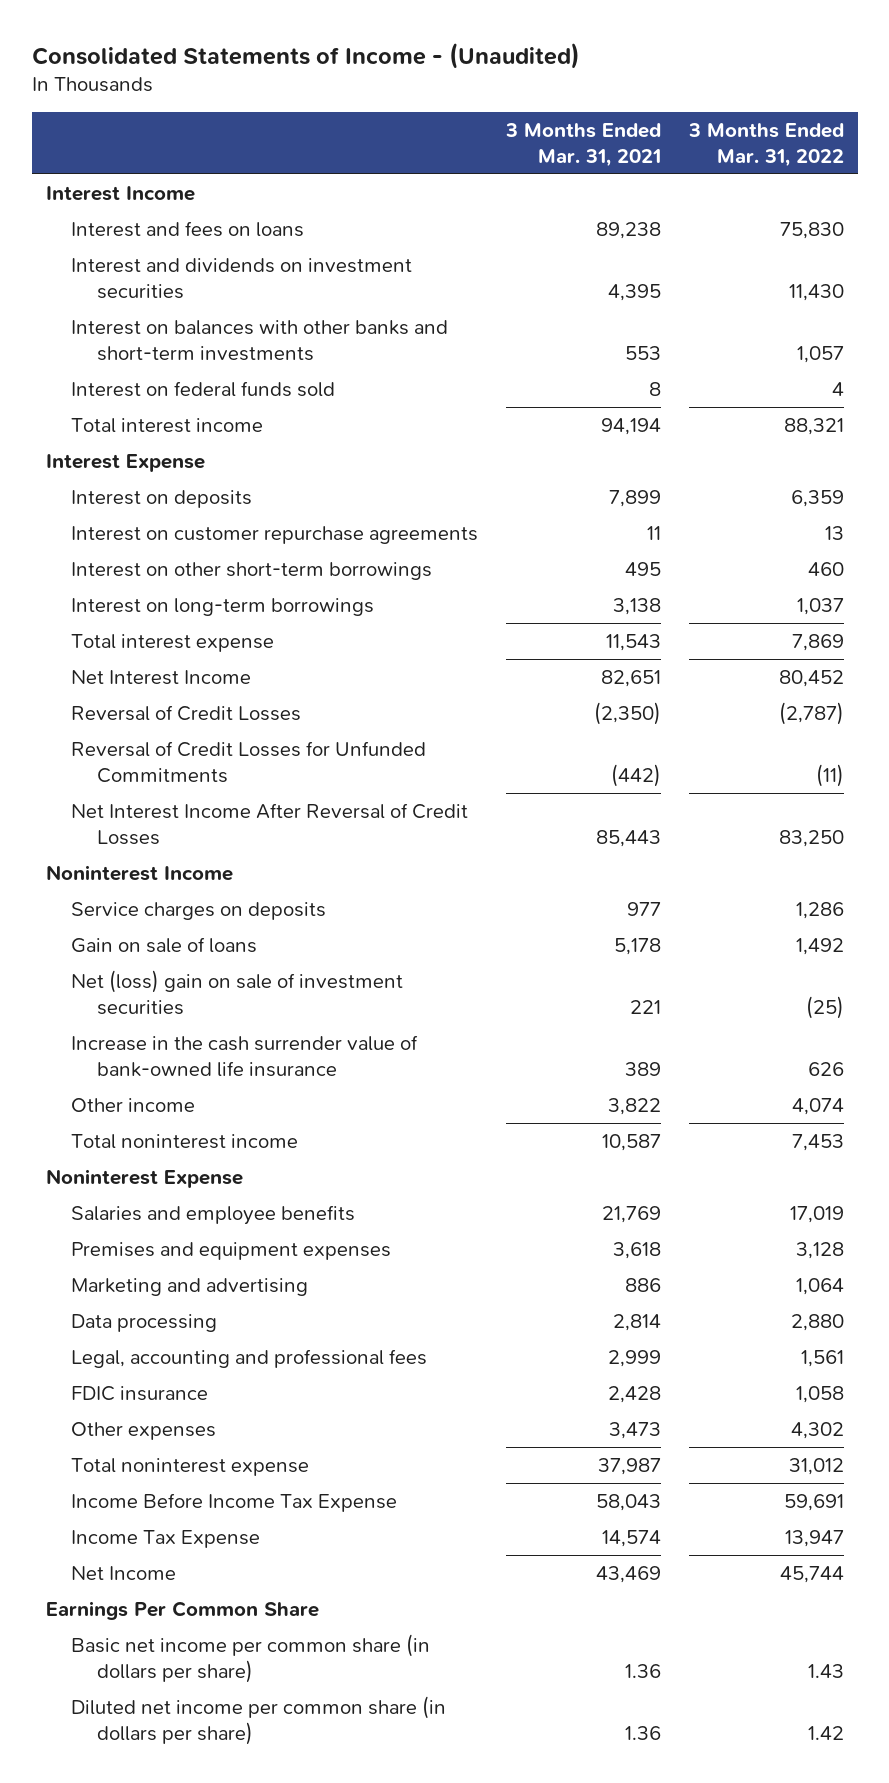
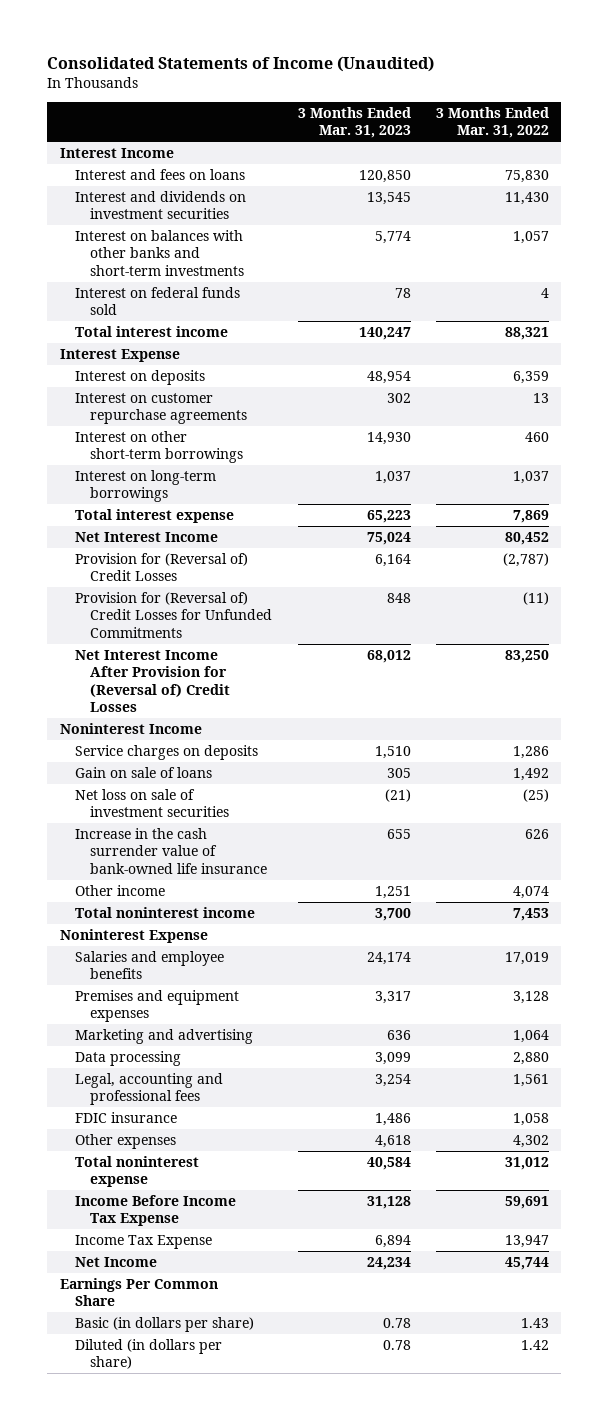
[31,42,580,69] Consolidated Statements of Income - (Unaudited) -> [47,56,435,73] Consolidated Statements of Income (Unaudited)
[505,122,662,167] 3 Months Ended Mar. 31, 2021 -> none
none -> [297,106,411,139] 3 Months Ended Mar. 31, 2023
[71,704,302,721] Reversal of Credit Losses -> [75,553,249,582] Provision for (Reversal of) Credit Losses
[71,740,427,783] Reversal of Credit Losses for Unfunded Commitments -> [75,592,273,638] Provision for (Reversal of) Credit Losses for Unfunded Commitments
[71,802,469,845] Net Interest Income After Reversal of Credit Losses -> [75,650,231,713] Net Interest Income After Provision for (Reversal of) Credit Losses
[71,969,404,1015] Net (loss) gain on sale of investment securities -> [75,789,230,818] Net loss on sale of investment securities
[71,1633,431,1683] Basic net income per common share (in dollars per share) -> [75,1317,255,1333] Basic (in dollars per share)
[71,1695,447,1745] Diluted net income per common share (in dollars per share) -> [75,1339,223,1370] Diluted (in dollars per share)

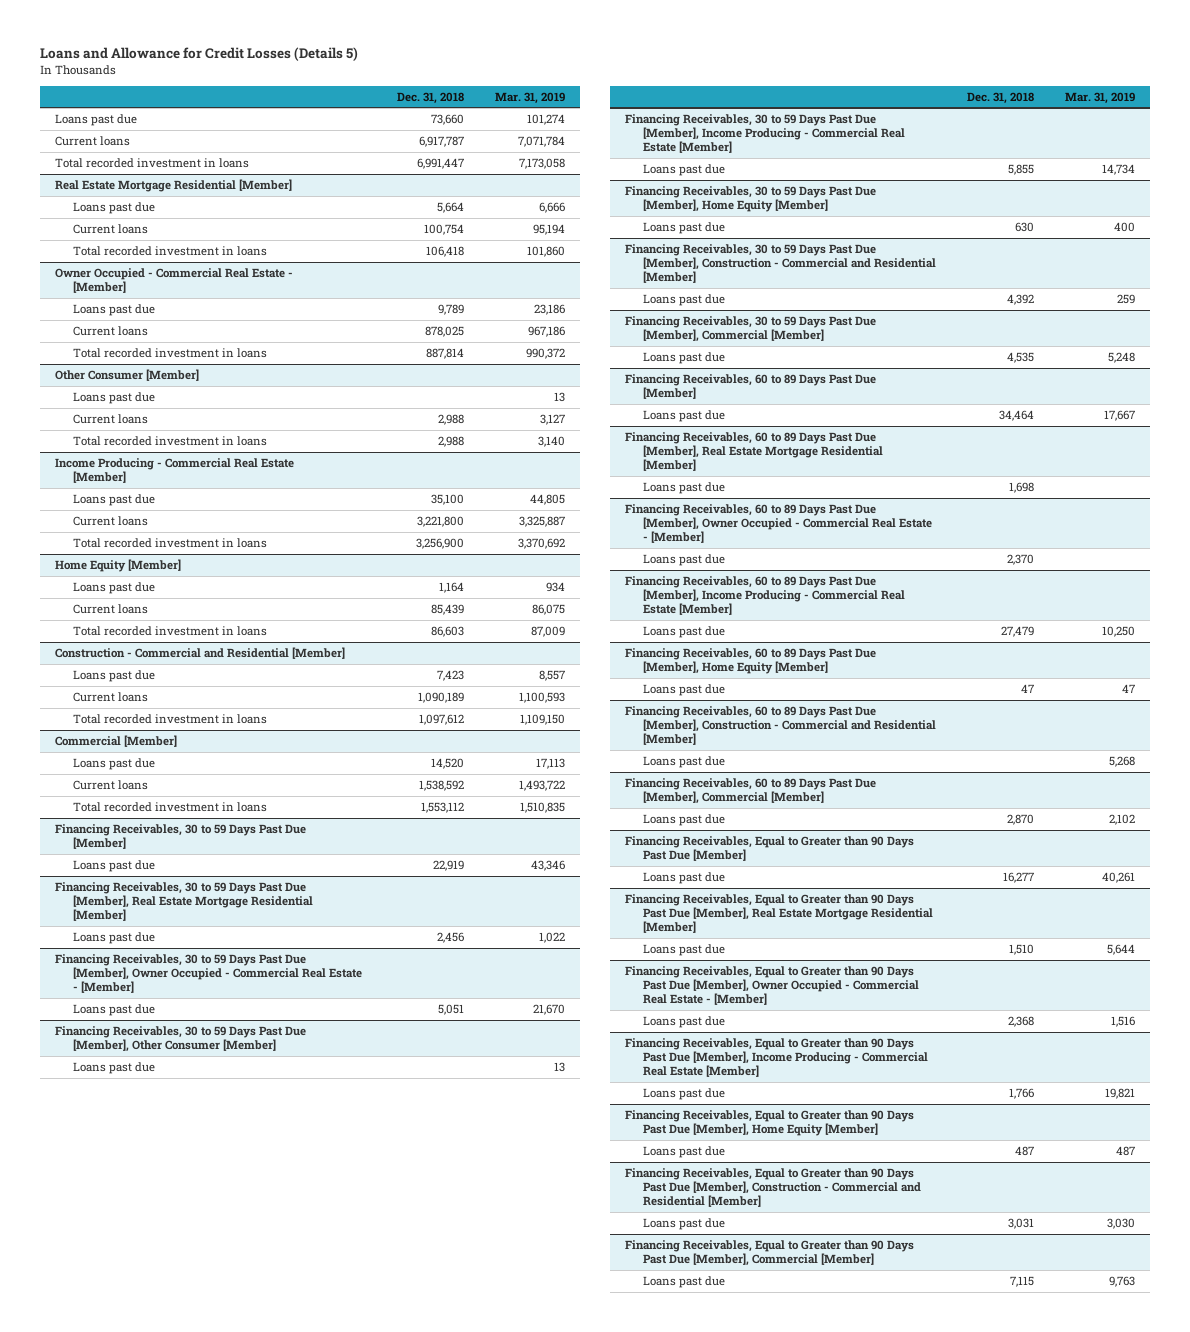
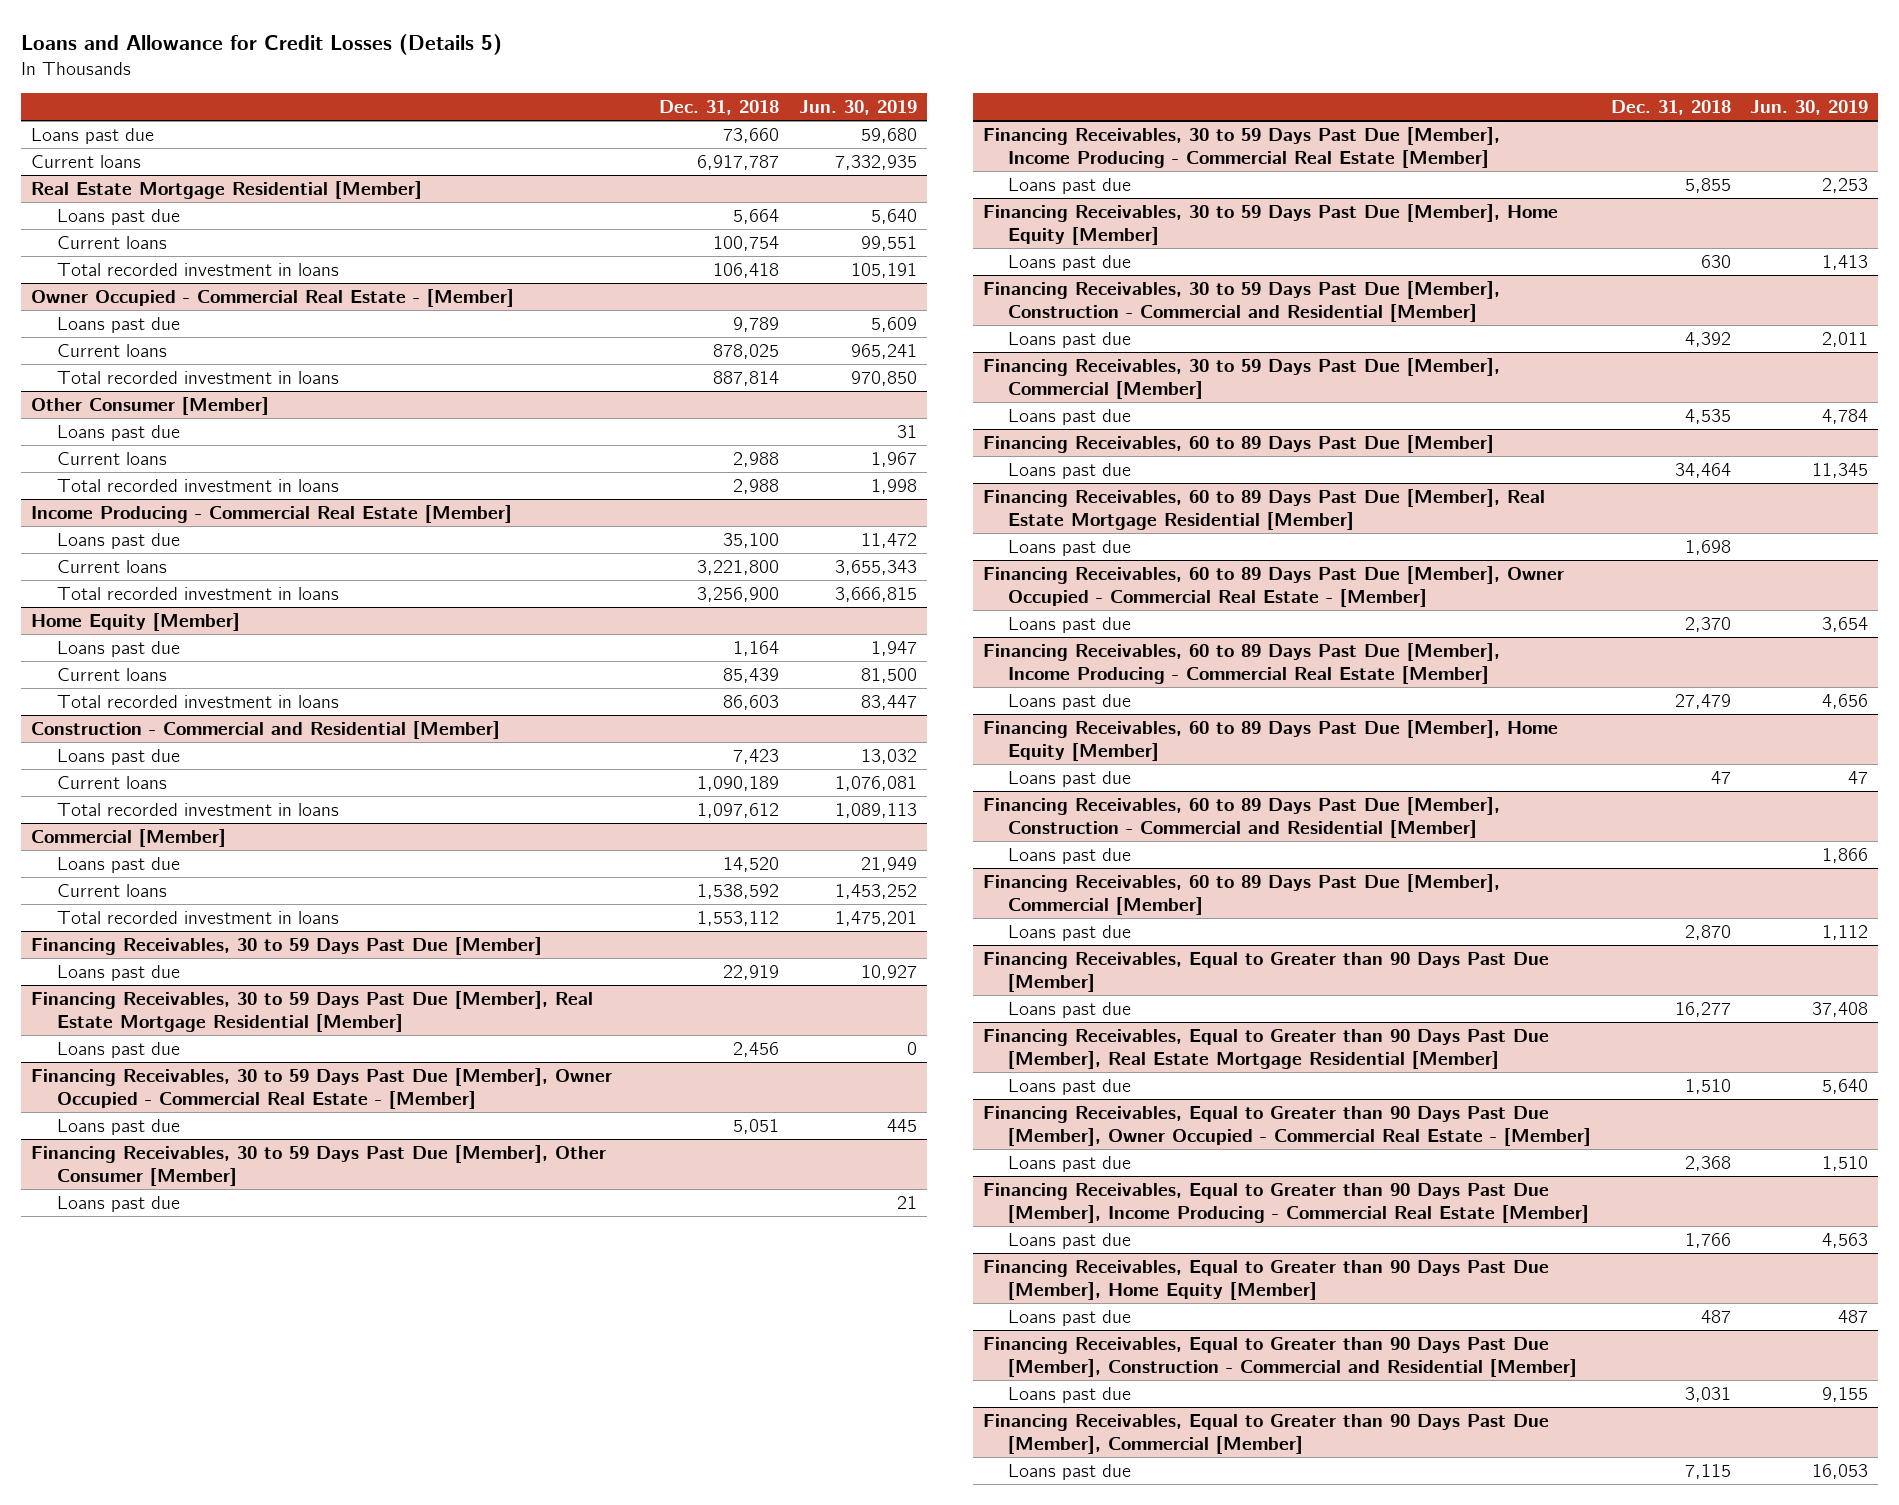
[494,91,565,104] Mar. 31, 2019 -> none
none -> [798,99,917,115] Jun. 30, 2019
[55,157,250,168] Total recorded investment in loans -> none

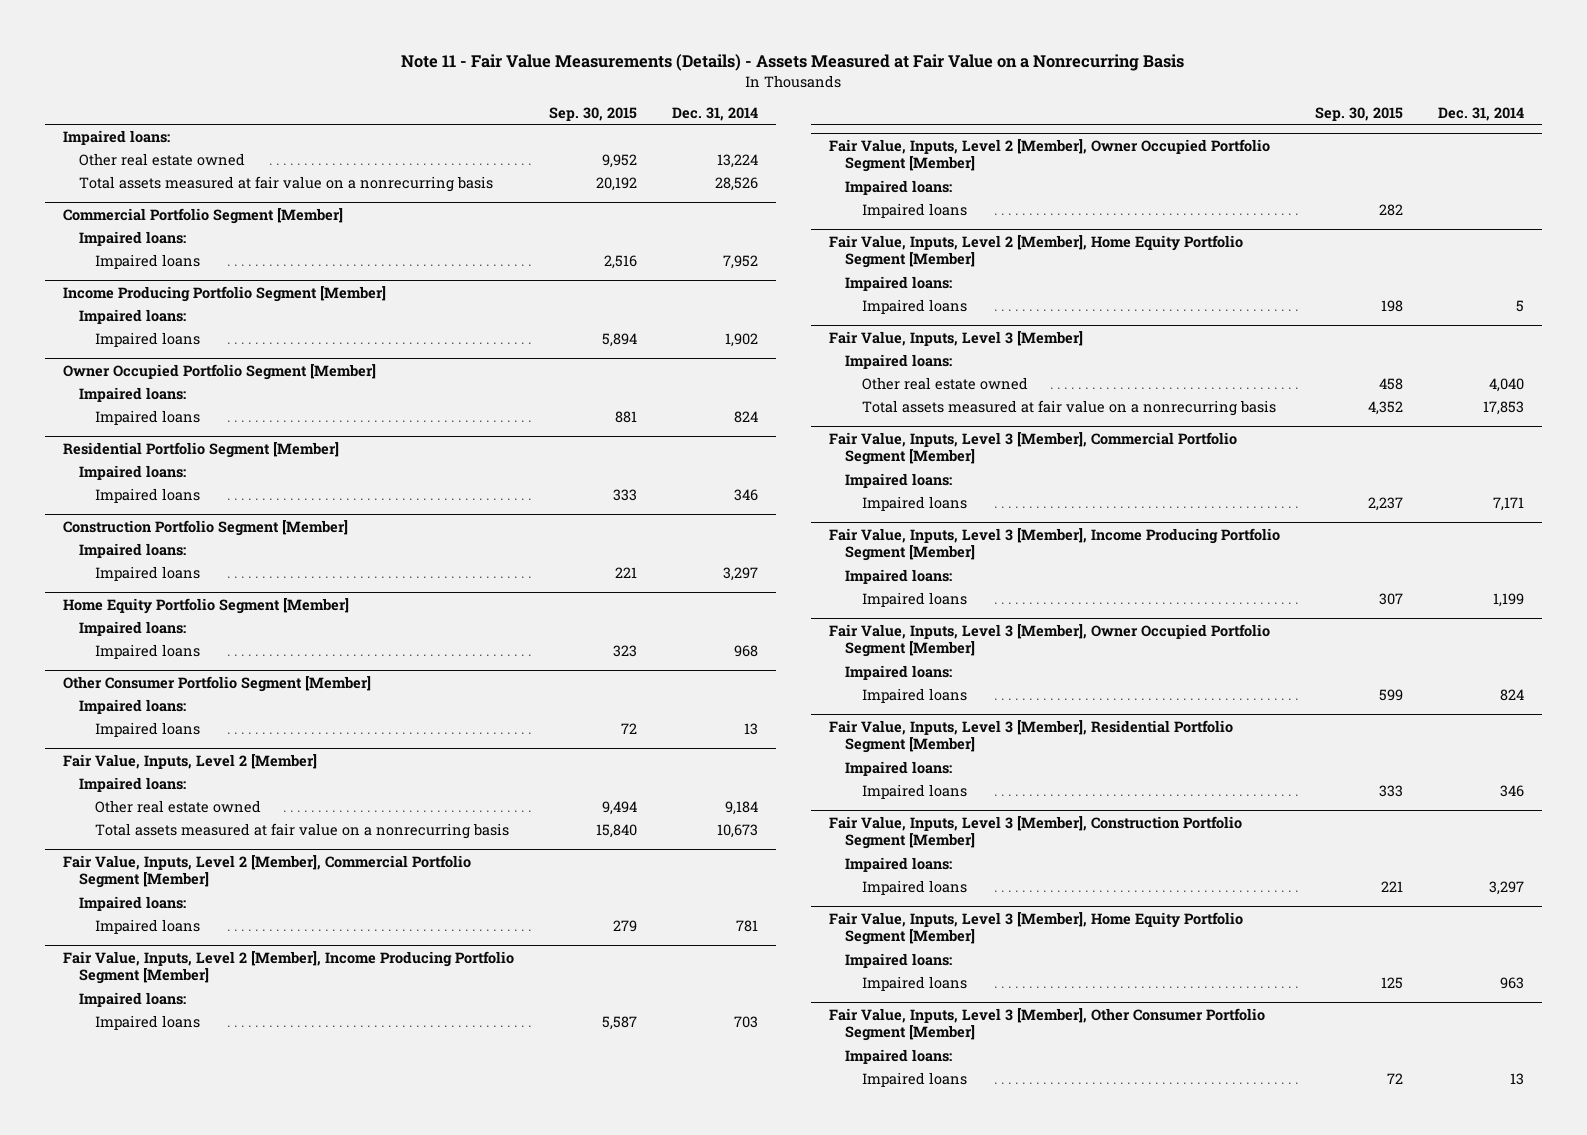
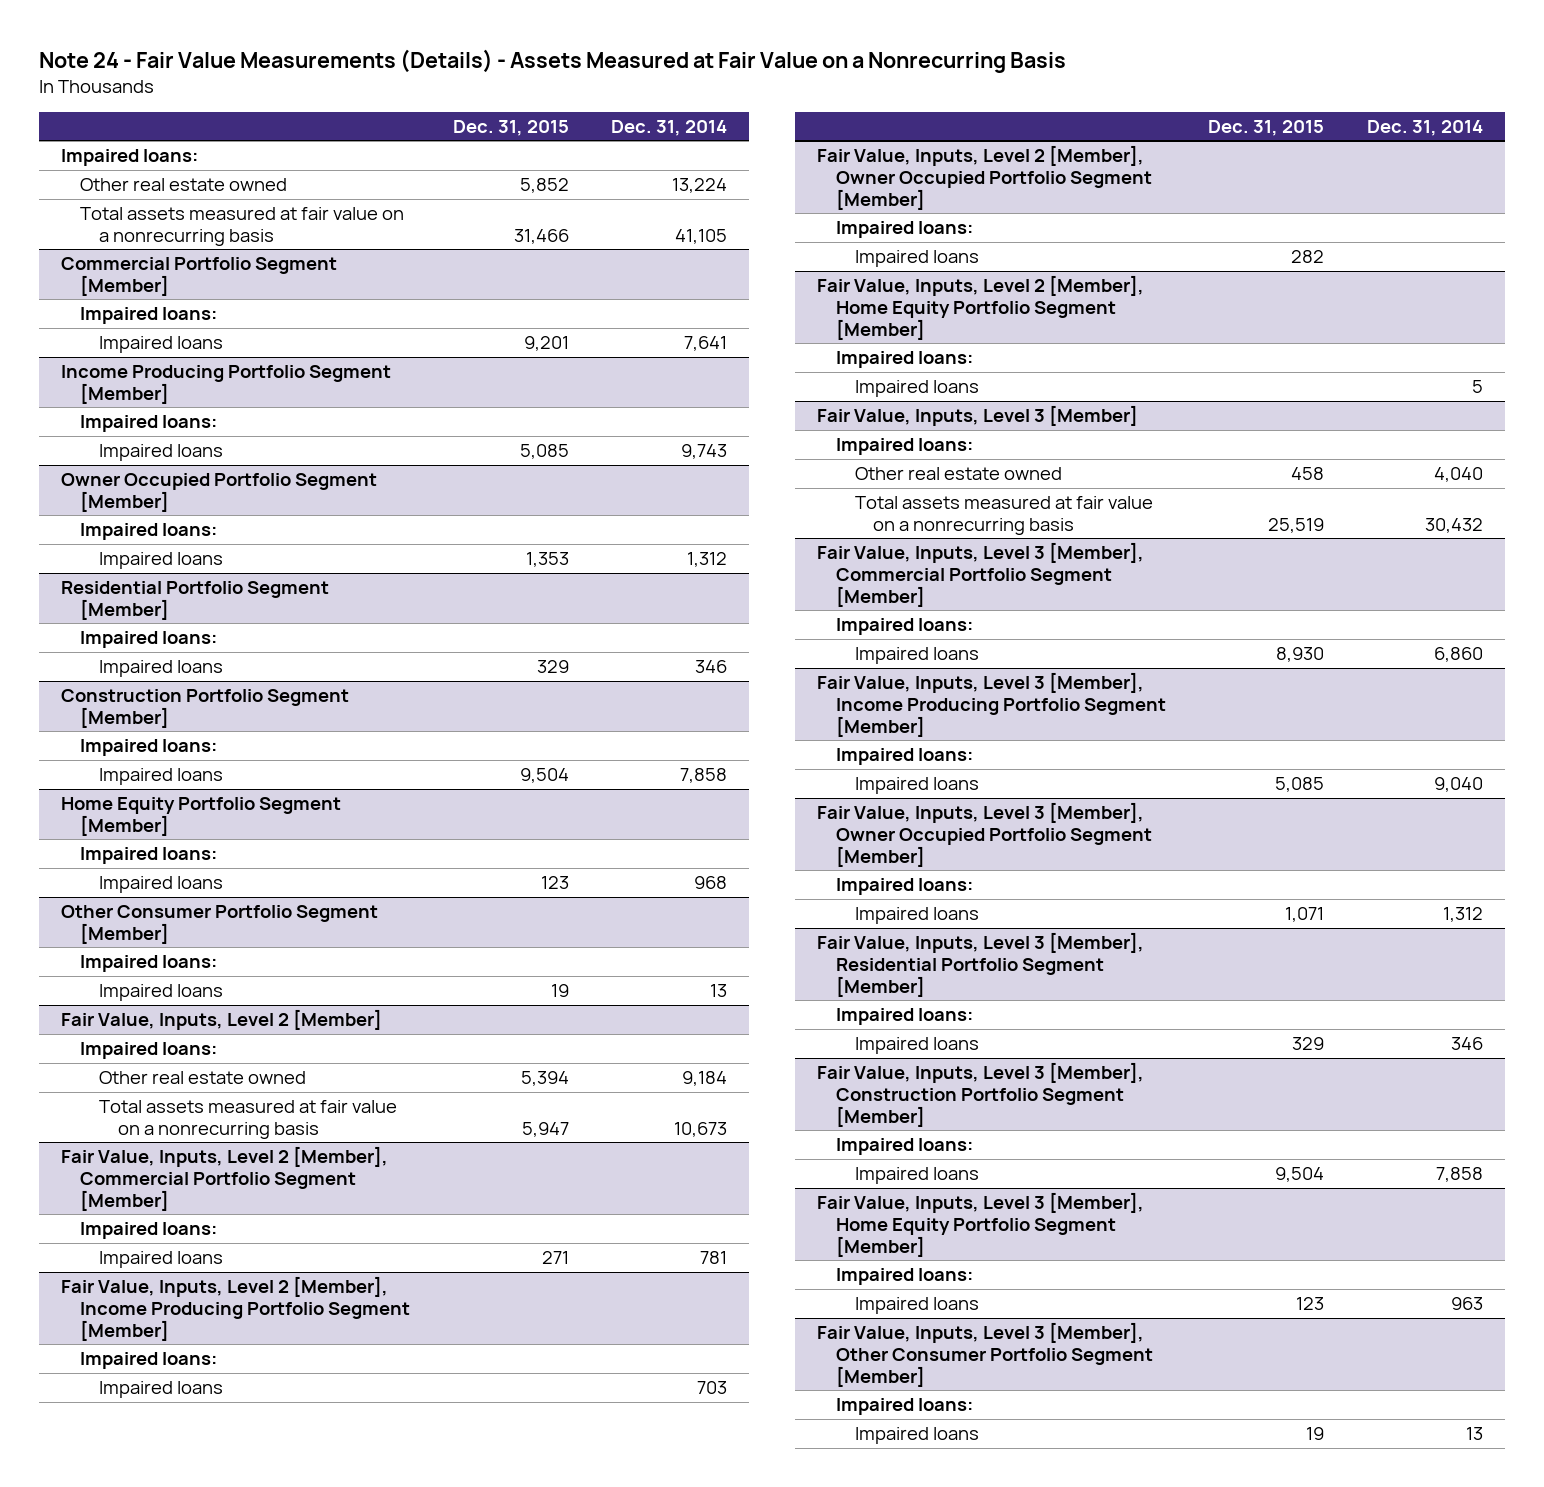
[401,54,1185,72] Note 11 - Fair Value Measurements (Details) - Assets Measured at Fair Value on a Nonrecurring Basis -> [39,49,1067,74] Note 24 - Fair Value Measurements (Details) - Assets Measured at Fair Value on a Nonrecurring Basis
[548,106,637,121] Sep. 30, 2015 -> none
none -> [452,119,569,136] Dec. 31, 2015
[714,176,758,191] 28,526 -> [675,228,728,244] 41,105
[722,254,758,269] 7,952 -> [684,336,728,352] 7,641
[724,332,758,347] 1,902 -> [681,444,728,460] 9,743
[733,410,758,423] 824 -> [687,552,728,568] 1,312
[722,566,758,581] 3,297 -> [680,768,728,784] 7,858
[1483,400,1525,415] 17,853 -> [1425,517,1484,533] 30,432
[1493,496,1525,511] 7,171 -> [1434,647,1484,663] 6,860
[1493,592,1525,607] 1,199 -> [1434,777,1484,793] 9,040
[1500,688,1525,701] 824 -> [1443,907,1484,923] 1,312
[1489,880,1525,895] 3,297 -> [1436,1167,1484,1183] 7,858

